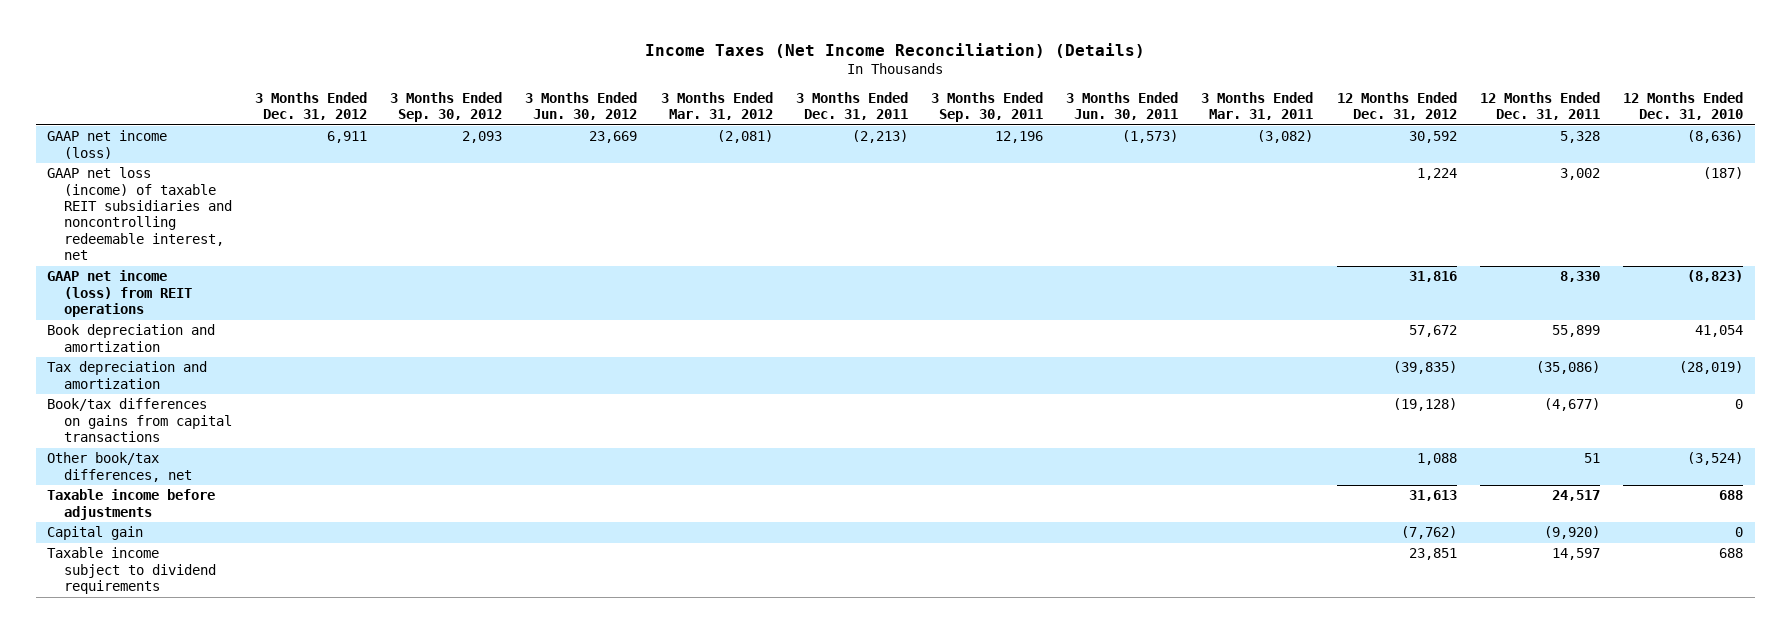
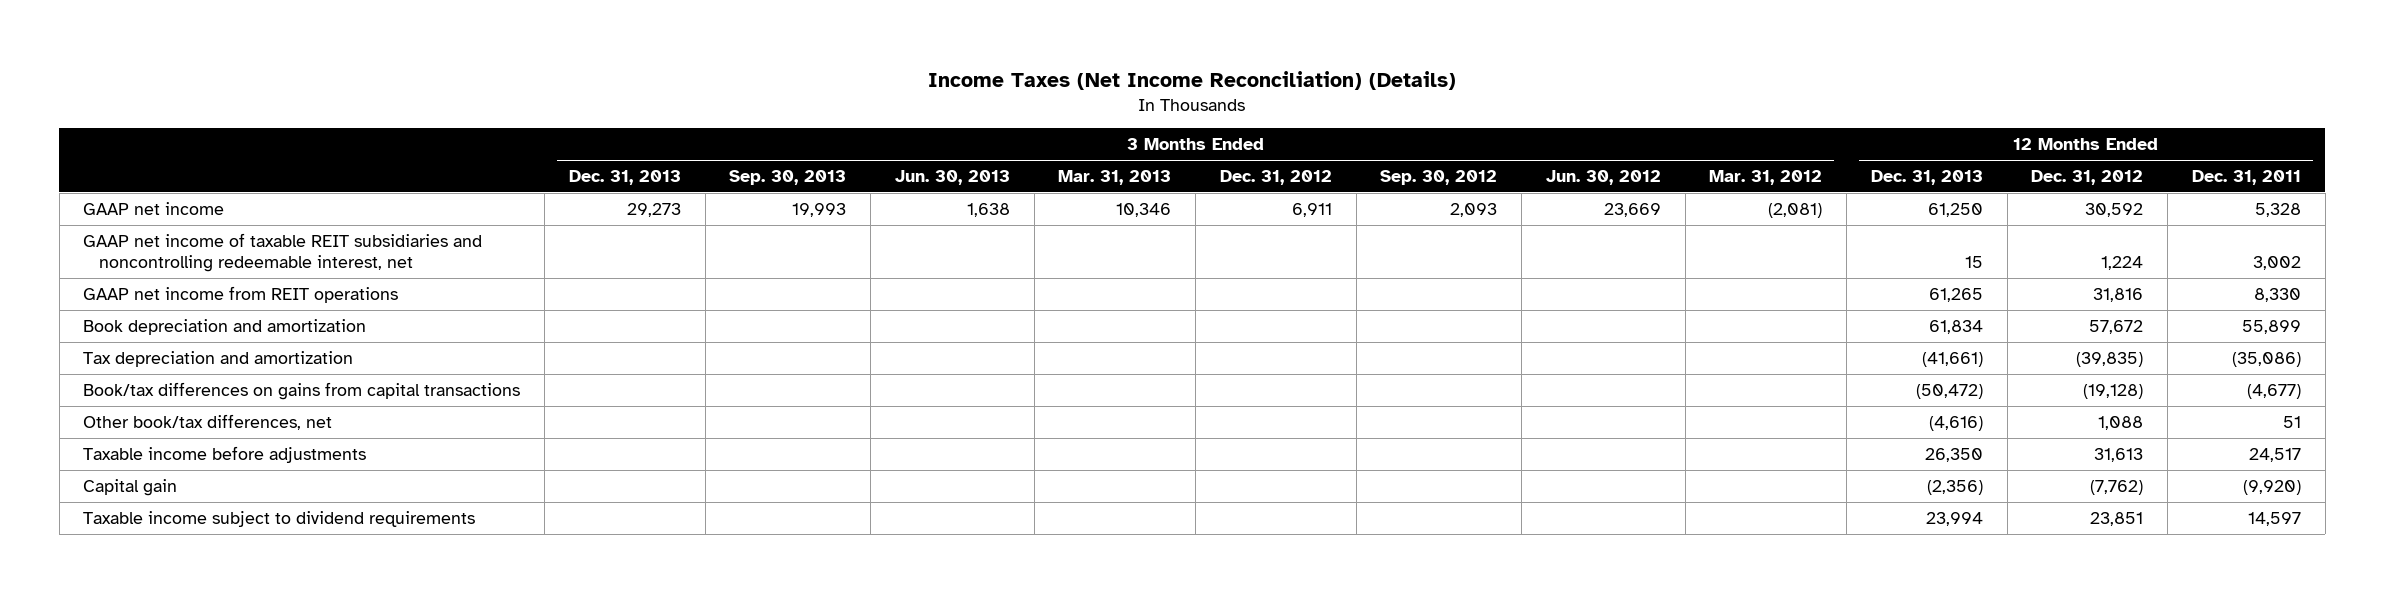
[795,91,908,121] 3 Months Ended Dec. 31, 2011 -> none
[930,91,1043,123] 3 Months Ended Sep. 30, 2011 -> none
[1066,91,1179,121] 3 Months Ended Jun. 30, 2011 -> none
[1201,91,1314,121] 3 Months Ended Mar. 31, 2011 -> none
[1623,91,1744,121] 12 Months Ended Dec. 31, 2010 -> none
none -> [568,170,681,186] Dec. 31, 2013
none -> [729,170,847,186] Sep. 30, 2013
none -> [894,170,1010,186] Jun. 30, 2013
none -> [1058,170,1172,186] Mar. 31, 2013
none -> [1870,170,1983,186] Dec. 31, 2013
[47,130,168,159] GAAP net income (loss) -> [83,201,225,215] GAAP net income
[47,167,232,261] GAAP net loss (income) of taxable REIT subsidiaries and noncontrolling redeemable interest, net -> [83,232,483,273] GAAP net income of taxable REIT subsidiaries and noncontrolling redeemable interest, net
[47,270,192,317] GAAP net income (loss) from REIT operations -> [83,285,399,303] GAAP net income from REIT operations

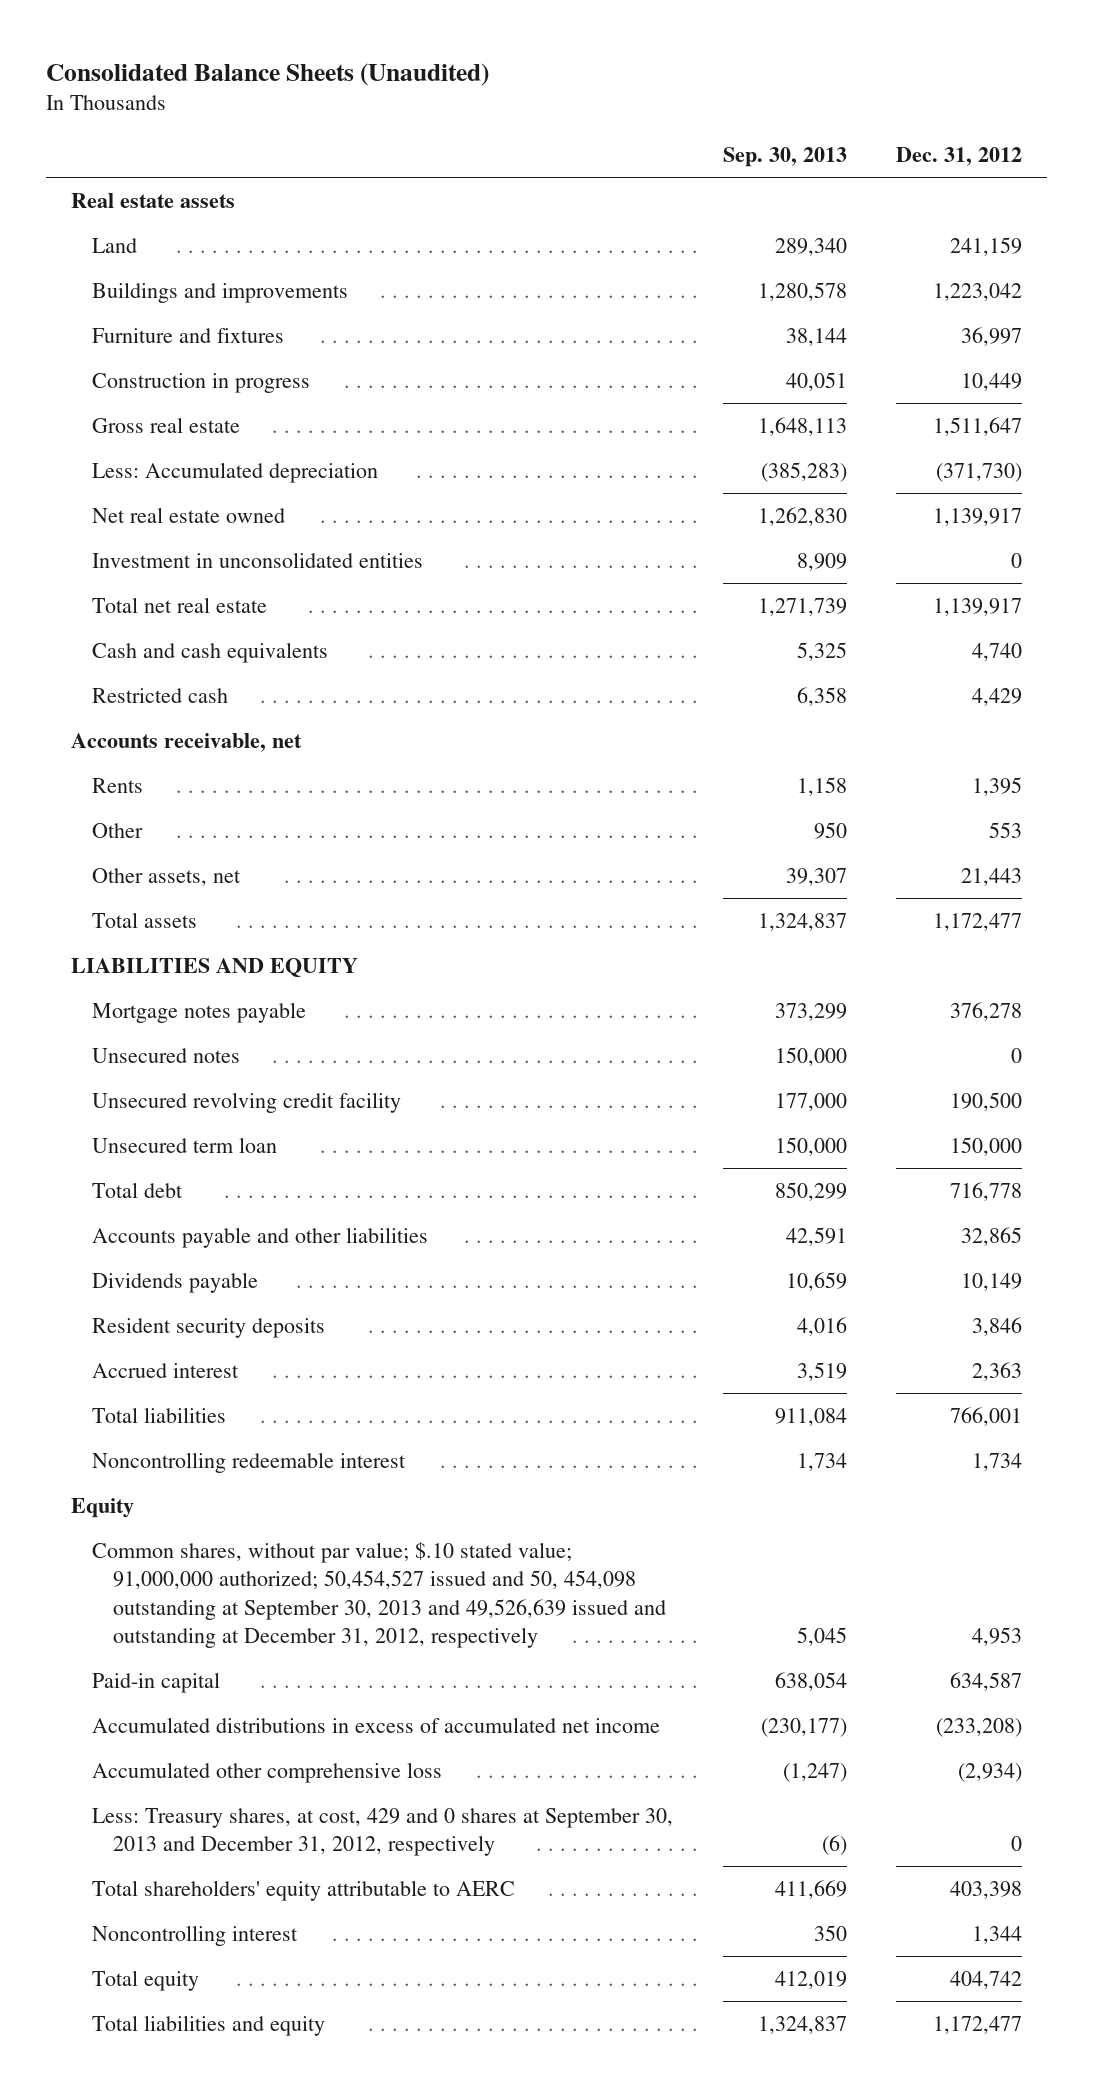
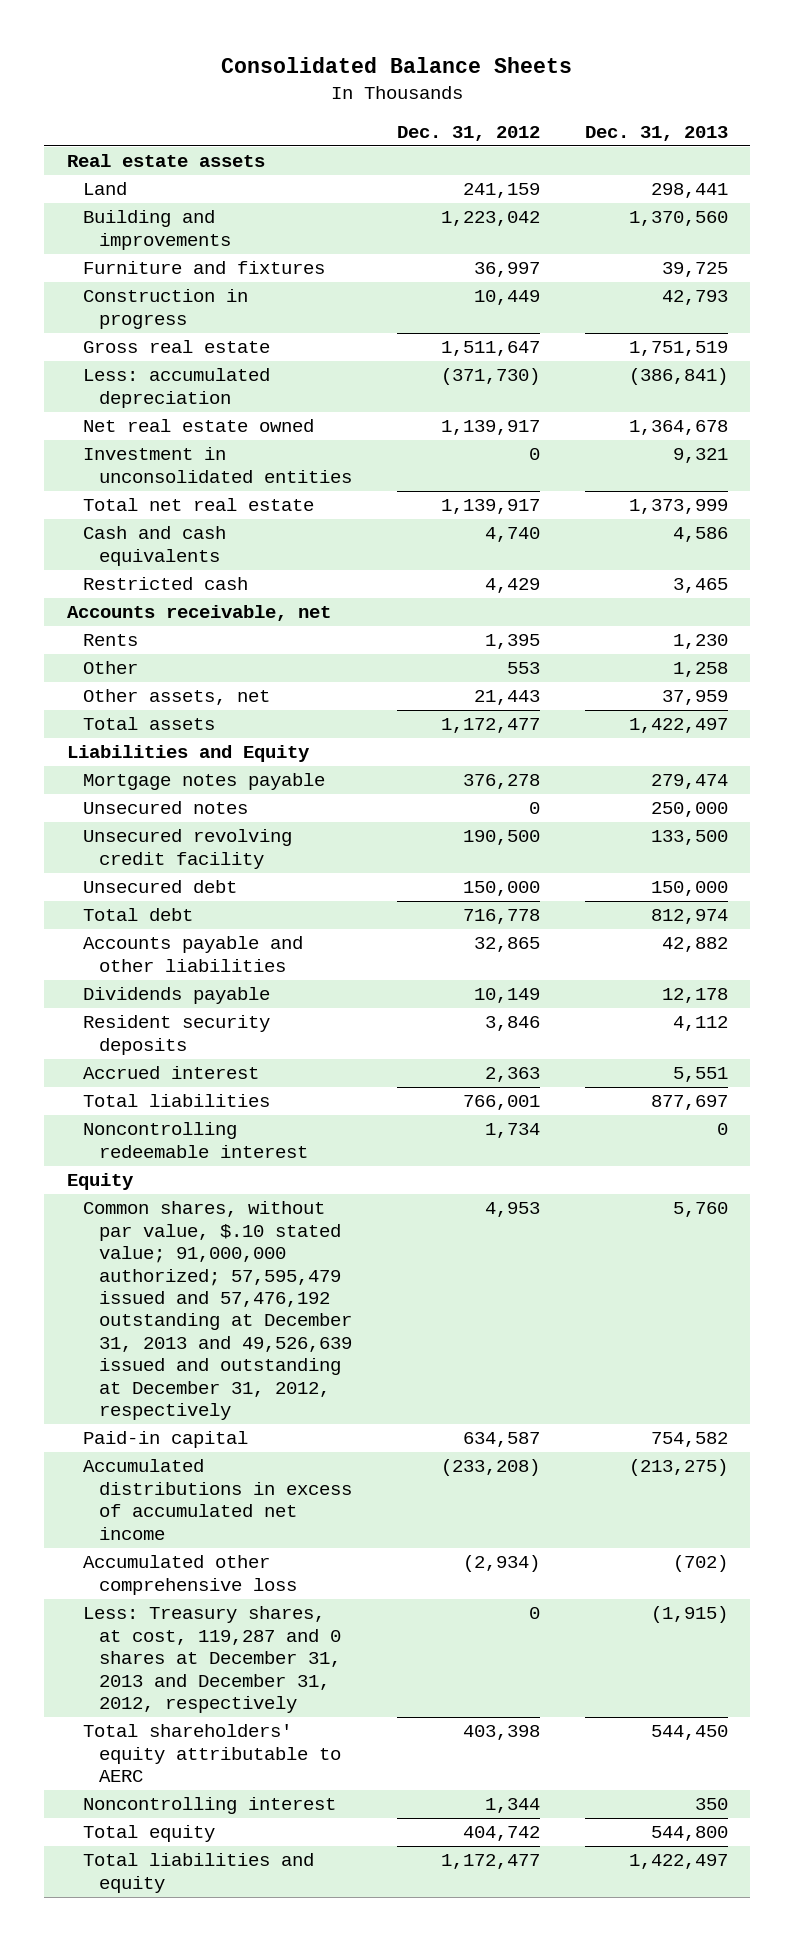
[46,62,490,86] Consolidated Balance Sheets (Unaudited) -> [221,57,573,74] Consolidated Balance Sheets
[722,147,847,168] Sep. 30, 2013 -> none
none -> [584,125,728,141] Dec. 31, 2013
[92,281,349,303] Buildings and improvements -> [82,210,232,250] Building and improvements
[92,461,379,483] Less: Accumulated depreciation -> [82,368,270,408] Less: accumulated depreciation
[70,957,358,977] LIABILITIES AND EQUITY -> [66,745,310,763] Liabilities and Equity
[92,1136,278,1153] Unsecured term loan -> [82,880,237,894] Unsecured debt
[92,1541,667,1649] Common shares, without par value; $.10 stated value; 91,000,000 authorized; 50,454,527 issued and 50, 454,098 outstanding at September 30, 2013 and 49,526,639 issued and outstanding at December 31, 2012, respectively -> [82,1201,353,1421] Common shares, without par value, $.10 stated value; 91,000,000 authorized; 57,595,479 issued and 57,476,192 outstanding at December 31, 2013 and 49,526,639 issued and outstanding at December 31, 2012, respectively
[92,1807,674,1857] Less: Treasury shares, at cost, 429 and 0 shares at September 30, 2013 and December 31, 2012, respectively -> [82,1606,342,1714] Less: Treasury shares, at cost, 119,287 and 0 shares at December 31, 2013 and December 31, 2012, respectively

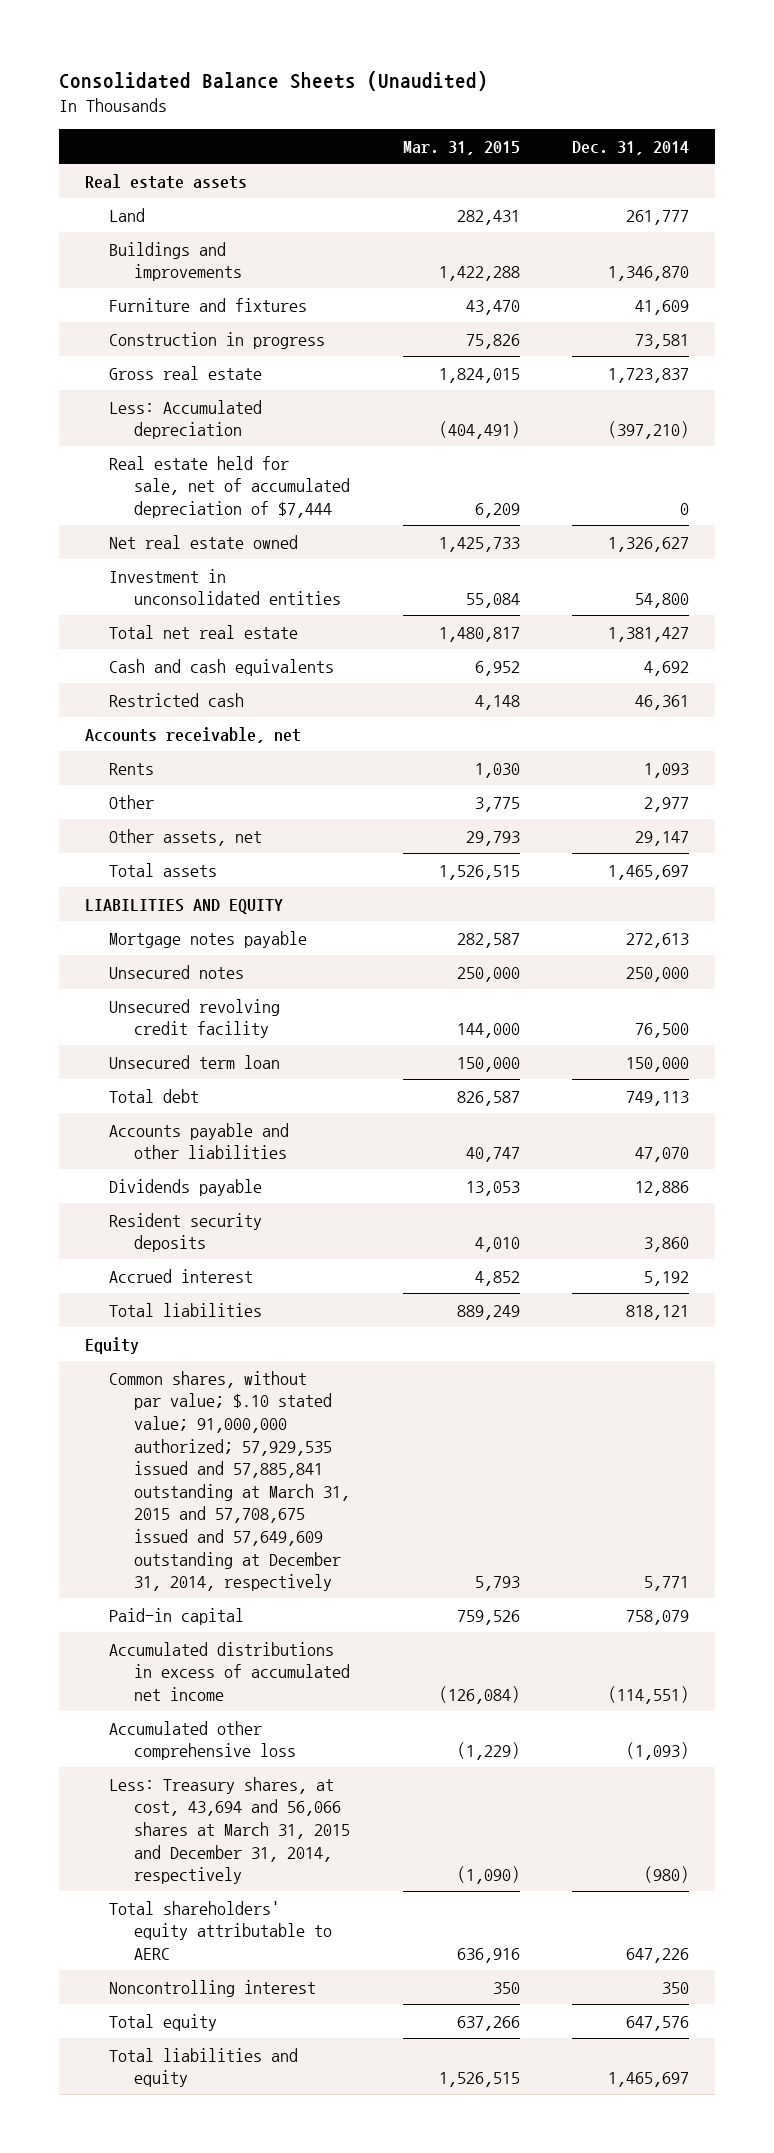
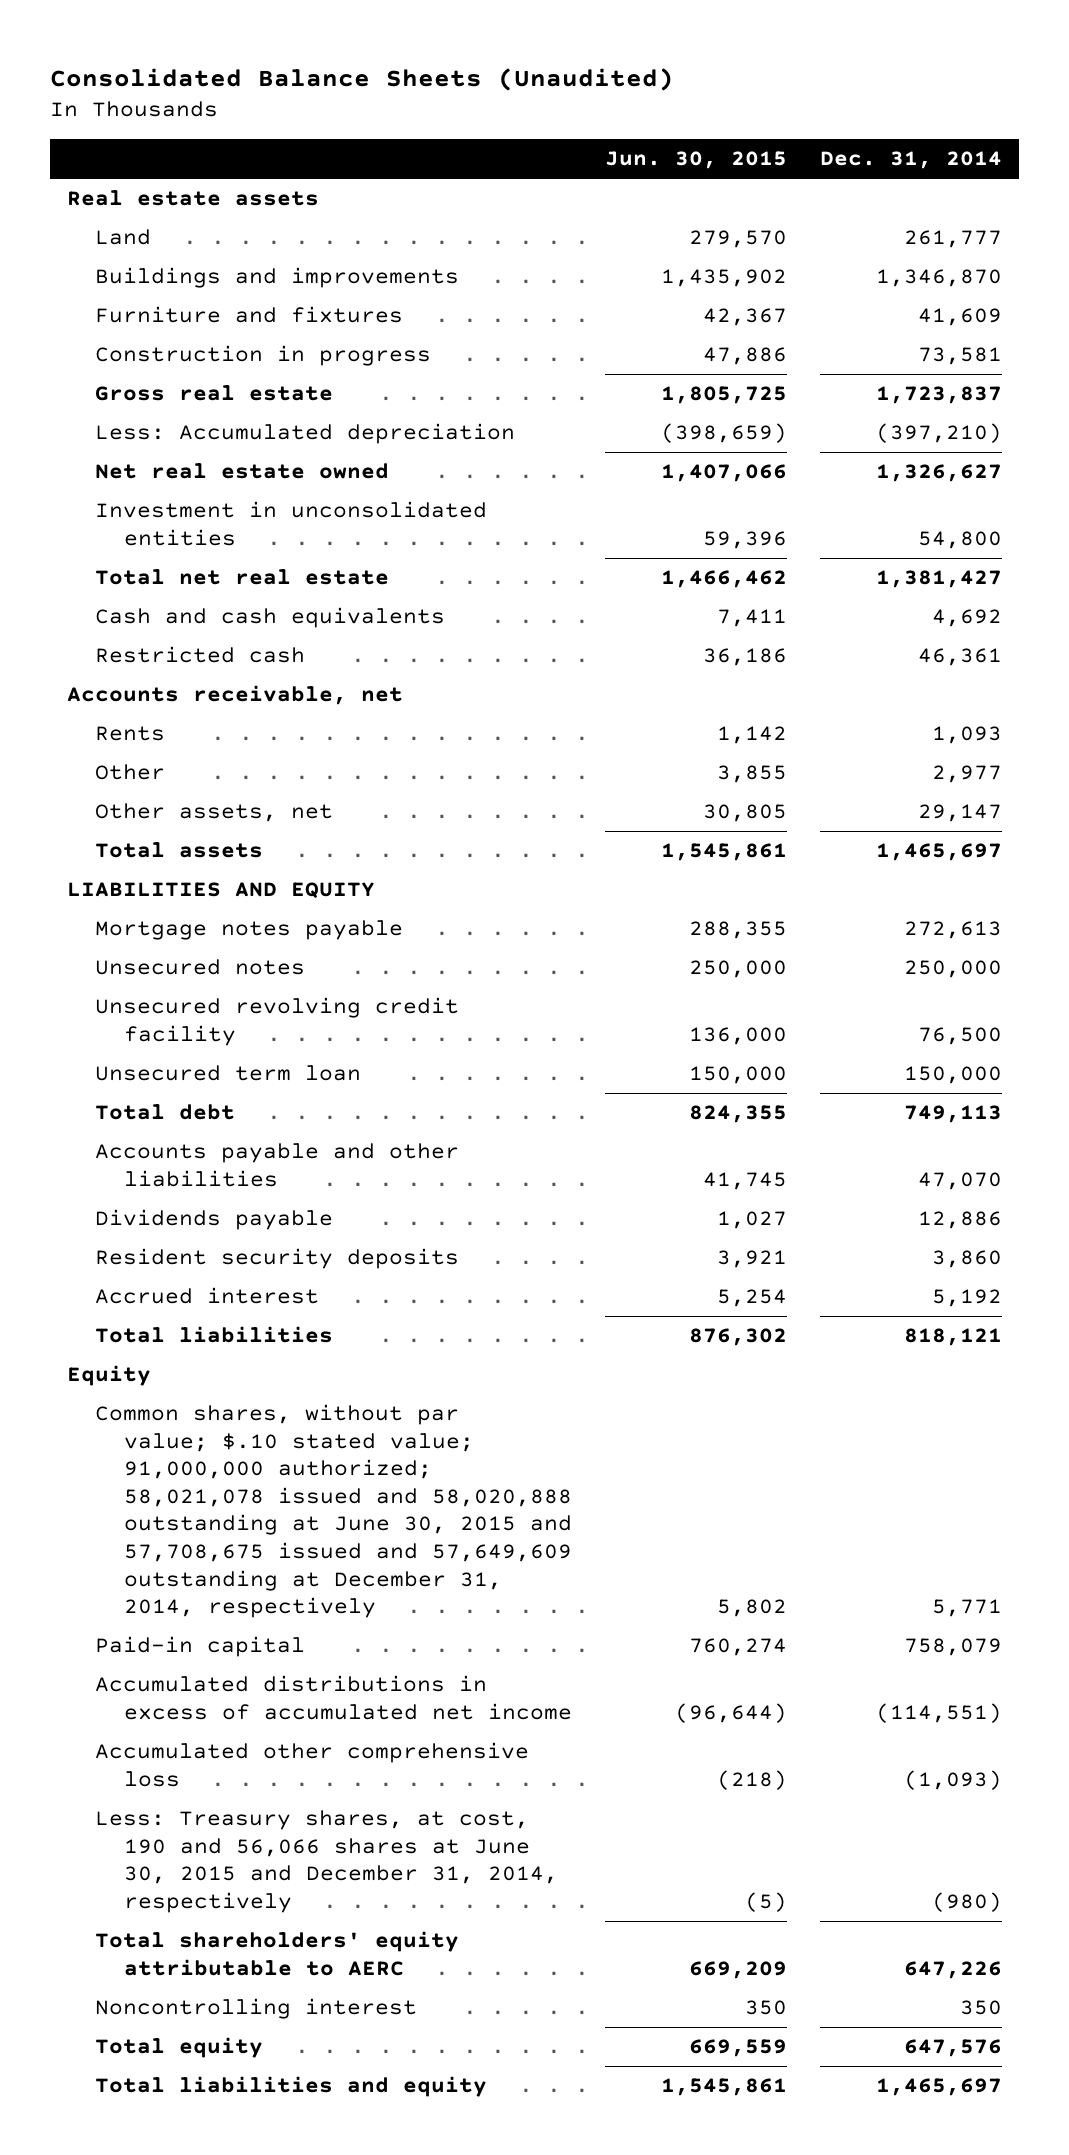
[402,140,520,155] Mar. 31, 2015 -> none
none -> [605,151,788,170] Jun. 30, 2015
[109,455,351,518] Real estate held for sale, net of accumulated depreciation of $7,444 -> none
[109,1370,351,1592] Common shares, without par value; $.10 stated value; 91,000,000 authorized; 57,929,535 issued and 57,885,841 outstanding at March 31, 2015 and 57,708,675 issued and 57,649,609 outstanding at December 31, 2014, respectively -> [95,1404,573,1619] Common shares, without par value; $.10 stated value; 91,000,000 authorized; 58,021,078 issued and 58,020,888 outstanding at June 30, 2015 and 57,708,675 issued and 57,649,609 outstanding at December 31, 2014, respectively
[109,1776,351,1885] Less: Treasury shares, at cost, 43,694 and 56,066 shares at March 31, 2015 and December 31, 2014, respectively -> [95,1810,559,1913] Less: Treasury shares, at cost, 190 and 56,066 shares at June 30, 2015 and December 31, 2014, respectively

